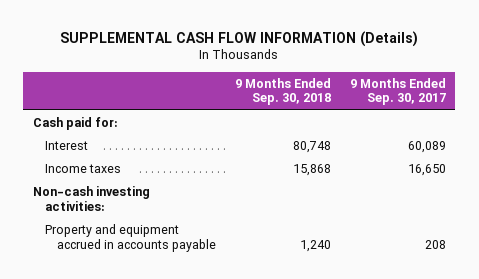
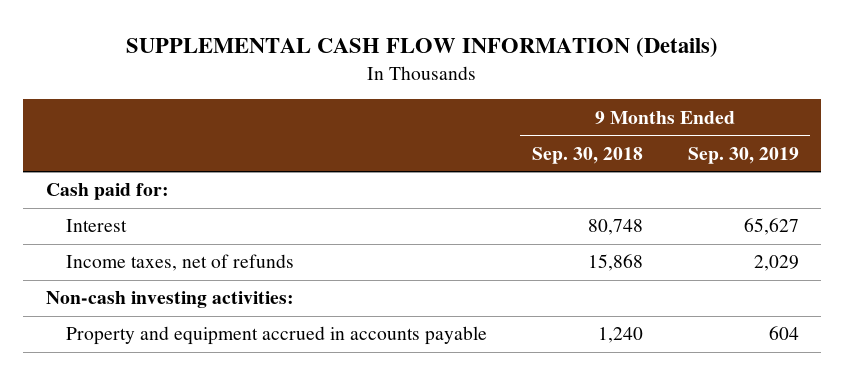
[349,77,446,106] 9 Months Ended Sep. 30, 2017 -> none
none -> [687,146,799,164] Sep. 30, 2019
[45,163,122,173] Income taxes -> [65,254,294,272] Income taxes, net of refunds

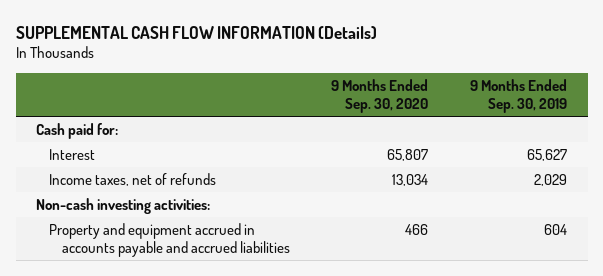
[531,146,643,164] Sep. 30, 2018 -> none
none -> [331,79,429,114] 9 Months Ended Sep. 30, 2020
[65,326,487,346] Property and equipment accrued in accounts payable -> [48,222,290,257] Property and equipment accrued in accounts payable and accrued liabilities

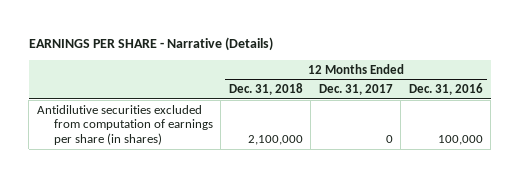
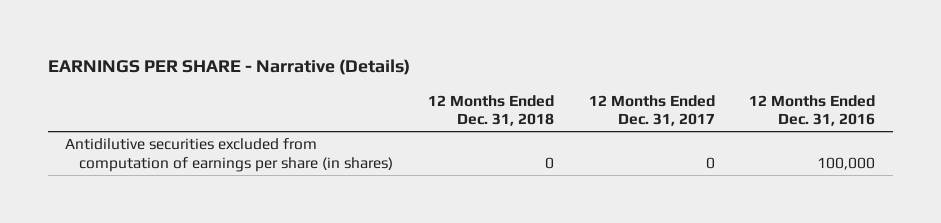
[247,134,303,145] 2,100,000 -> [545,156,555,169] 0

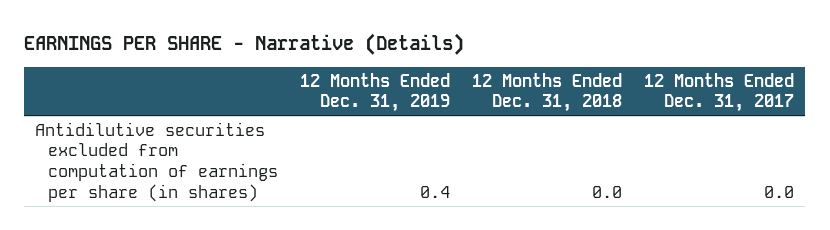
[749,94,876,127] 12 Months Ended Dec. 31, 2016 -> none
none -> [299,72,450,113] 12 Months Ended Dec. 31, 2019
[545,156,555,169] 0 -> [592,186,623,199] 0.0
[705,156,715,169] 0 -> [764,186,795,199] 0.0

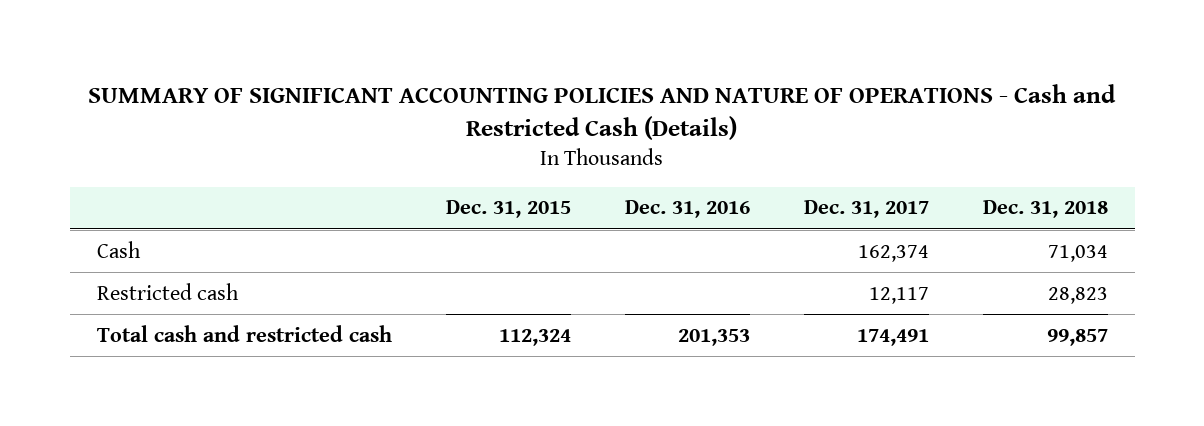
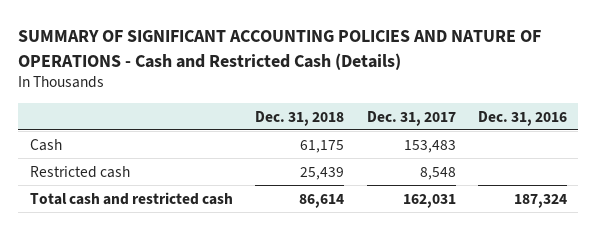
[445,200,571,219] Dec. 31, 2015 -> none
[857,244,929,262] 162,374 -> [403,139,456,153] 153,483
[1047,244,1108,262] 71,034 -> [300,139,345,153] 61,175
[868,286,929,304] 12,117 -> [419,166,456,180] 8,548
[1047,286,1108,304] 28,823 -> [300,166,345,180] 25,439
[677,328,750,346] 201,353 -> [514,193,568,208] 187,324
[856,328,929,346] 174,491 -> [402,193,456,208] 162,031
[1046,328,1108,346] 99,857 -> [299,193,345,208] 86,614

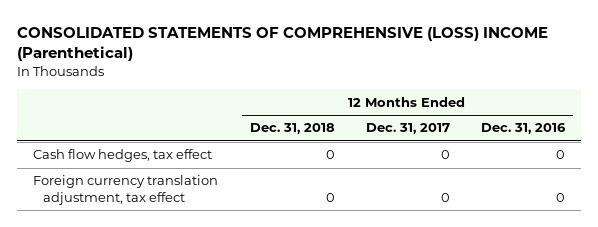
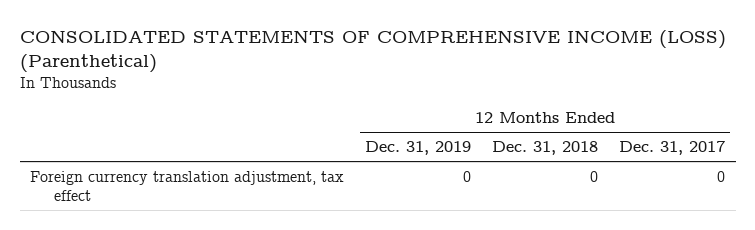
[17,26,549,62] CONSOLIDATED STATEMENTS OF COMPREHENSIVE (LOSS) INCOME (Parenthetical) -> [19,30,726,74] CONSOLIDATED STATEMENTS OF COMPREHENSIVE INCOME (LOSS) (Parenthetical)
[481,123,567,135] Dec. 31, 2016 -> none
none -> [365,141,472,156] Dec. 31, 2019
[33,149,213,163] Cash flow hedges, tax effect -> none

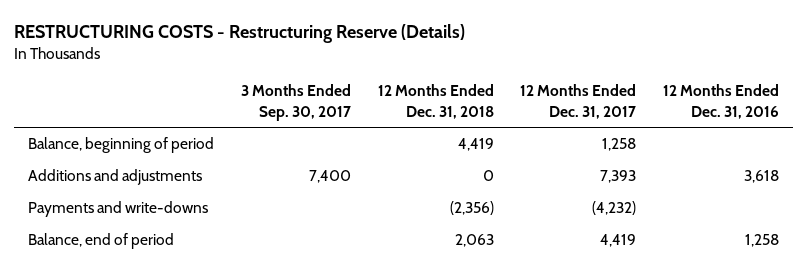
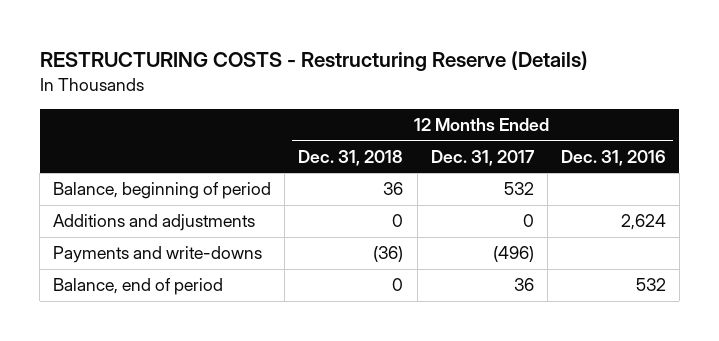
[240,84,351,121] 3 Months Ended Sep. 30, 2017 -> none
[457,138,494,152] 4,419 -> [383,182,404,196] 36
[602,138,637,152] 1,258 -> [503,182,534,196] 532
[600,170,637,184] 7,393 -> [522,214,534,228] 0
[744,170,780,184] 3,618 -> [620,214,666,231] 2,624
[449,201,494,216] (2,356) -> [373,246,404,263] (36)
[592,201,637,216] (4,232) -> [492,246,534,263] (496)
[454,234,494,248] 2,063 -> [392,278,404,292] 0
[600,234,637,248] 4,419 -> [513,278,534,292] 36
[745,234,780,248] 1,258 -> [635,278,666,292] 532

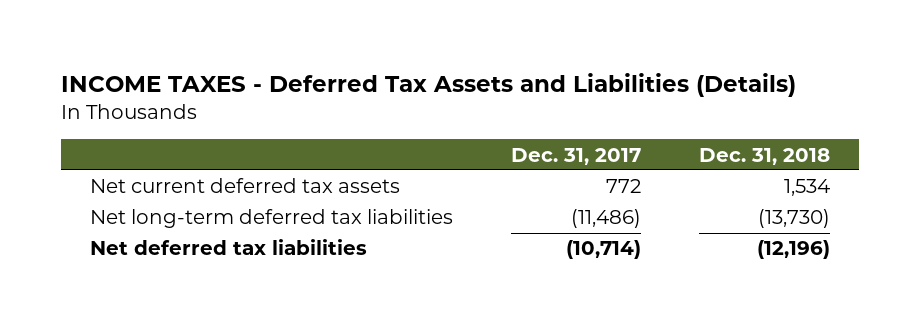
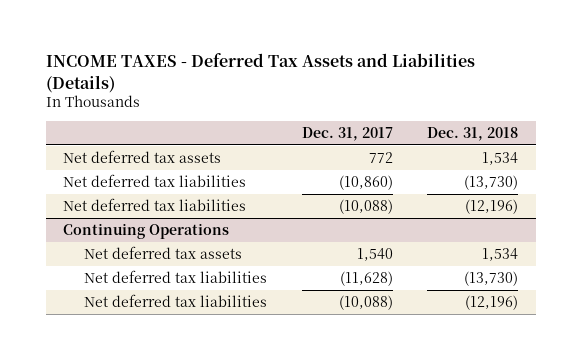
[89,178,400,194] Net current deferred tax assets -> [63,149,222,163] Net deferred tax assets
[89,209,453,229] Net long-term deferred tax liabilities -> [63,173,247,187] Net deferred tax liabilities
[570,209,641,229] (11,486) -> [338,174,393,190] (10,860)
[565,240,641,260] (10,714) -> [338,198,393,214] (10,088)
none -> [63,222,230,239] Continuing Operations
none -> [84,245,243,259] Net deferred tax assets
none -> [84,269,268,283] Net deferred tax liabilities
none -> [84,293,268,307] Net deferred tax liabilities

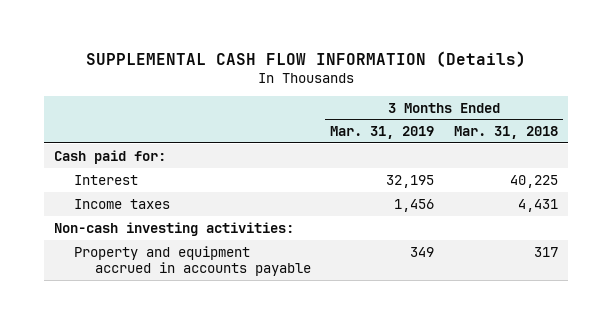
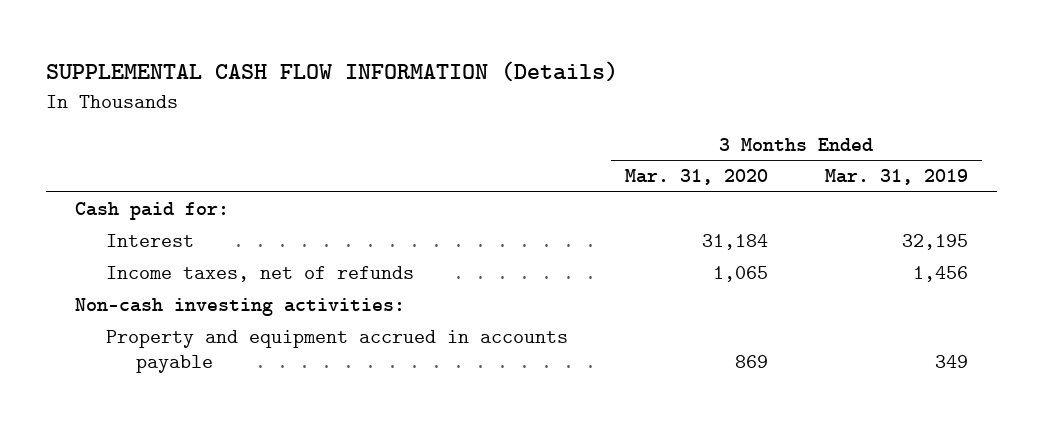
[454,126,559,140] Mar. 31, 2018 -> none
none -> [624,169,768,186] Mar. 31, 2020
[74,198,171,209] Income taxes -> [105,266,414,283] Income taxes, net of refunds

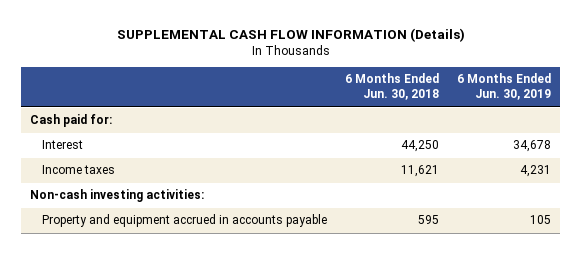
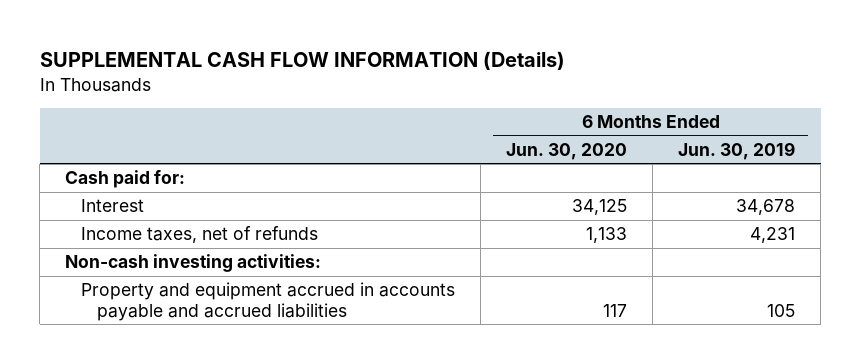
[345,73,440,101] 6 Months Ended Jun. 30, 2018 -> none
none -> [505,142,627,160] Jun. 30, 2020
[42,165,116,175] Income taxes -> [80,226,318,244] Income taxes, net of refunds
[42,214,328,228] Property and equipment accrued in accounts payable -> [80,282,455,321] Property and equipment accrued in accounts payable and accrued liabilities

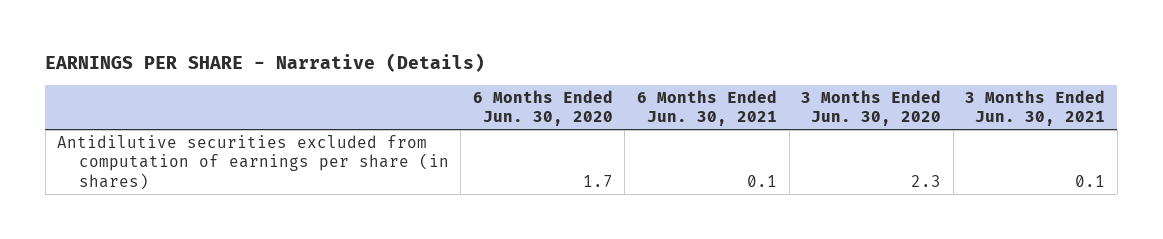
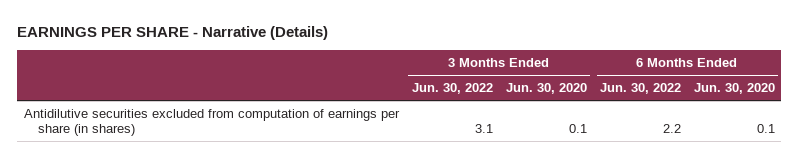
[636,89,777,126] 6 Months Ended Jun. 30, 2021 -> none
[965,89,1106,126] 3 Months Ended Jun. 30, 2021 -> none
none -> [411,83,493,95] Jun. 30, 2022
none -> [599,83,681,95] Jun. 30, 2022
[582,174,613,187] 1.7 -> [756,123,775,133] 0.1
[911,174,942,187] 2.3 -> [568,123,587,133] 0.1

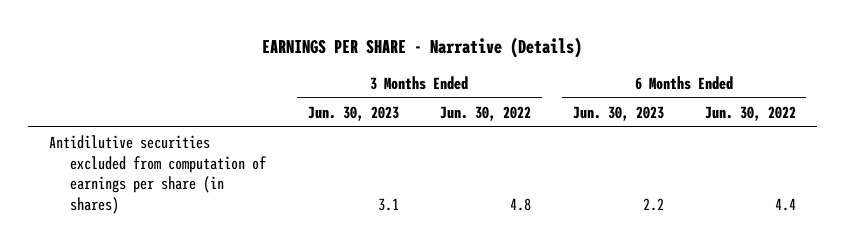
[505,83,587,95] Jun. 30, 2020 -> none
[693,83,775,95] Jun. 30, 2020 -> none
none -> [307,105,399,121] Jun. 30, 2023
none -> [572,105,664,121] Jun. 30, 2023
[474,123,493,133] 3.1 -> [510,197,532,211] 4.8
[662,123,681,133] 2.2 -> [775,197,797,211] 4.4

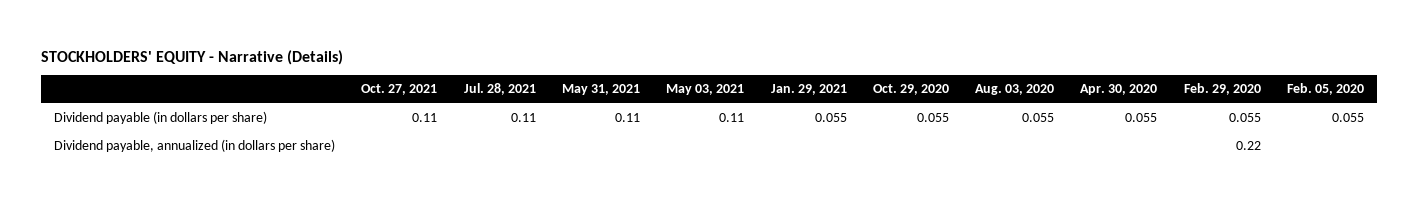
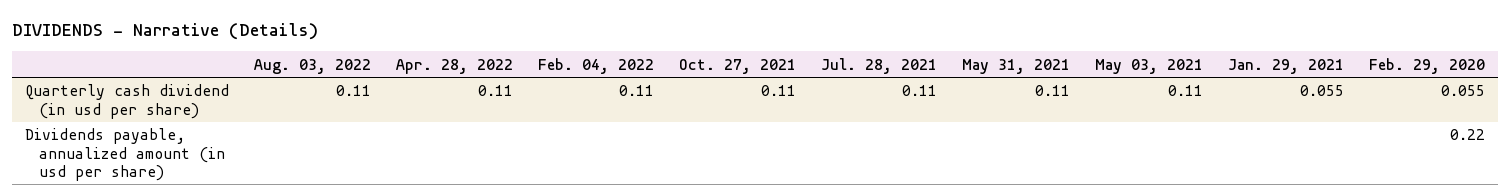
[40,49,343,65] STOCKHOLDERS' EQUITY - Narrative (Details) -> [12,23,319,41] DIVIDENDS - Narrative (Details)
[872,84,949,96] Oct. 29, 2020 -> none
[975,84,1055,96] Aug. 03, 2020 -> none
[1080,84,1158,96] Apr. 30, 2020 -> none
[1287,83,1365,96] Feb. 05, 2020 -> none
none -> [253,58,371,74] Aug. 03, 2022
none -> [395,58,513,74] Apr. 28, 2022
none -> [537,57,654,74] Feb. 04, 2022
[54,111,268,125] Dividend payable (in dollars per share) -> [24,84,229,119] Quarterly cash dividend (in usd per share)
[54,139,336,153] Dividend payable, annualized (in dollars per share) -> [24,128,225,181] Dividends payable, annualized amount (in usd per share)

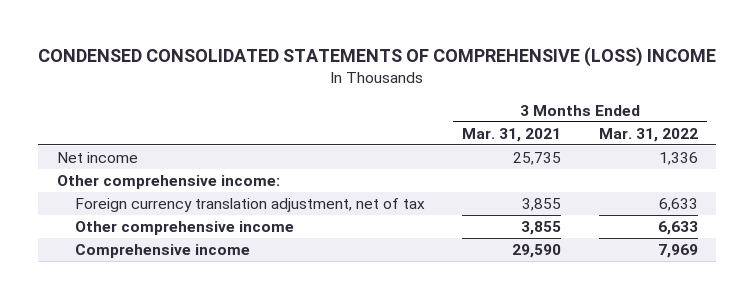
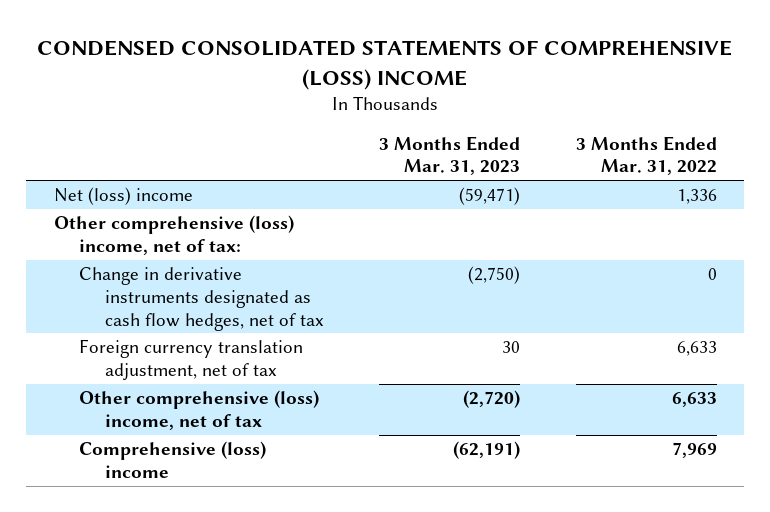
[462,128,562,143] Mar. 31, 2021 -> none
none -> [379,135,521,176] 3 Months Ended Mar. 31, 2023
[56,175,280,190] Other comprehensive income: -> none
[56,152,138,164] Net income -> [53,187,193,206] Net (loss) income
none -> [53,215,294,255] Other comprehensive (loss) income, net of tax:
none -> [79,267,325,331] Change in derivative instruments designated as cash flow hedges, net of tax
[75,221,295,236] Other comprehensive income -> [79,390,320,430] Other comprehensive (loss) income, net of tax
[75,244,251,259] Comprehensive income -> [79,441,267,478] Comprehensive (loss) income

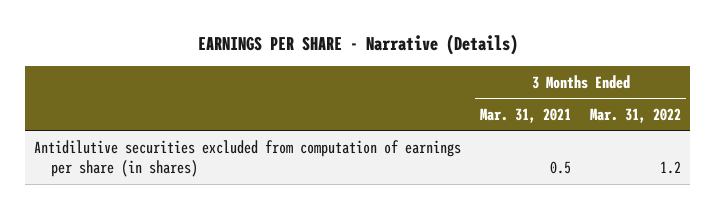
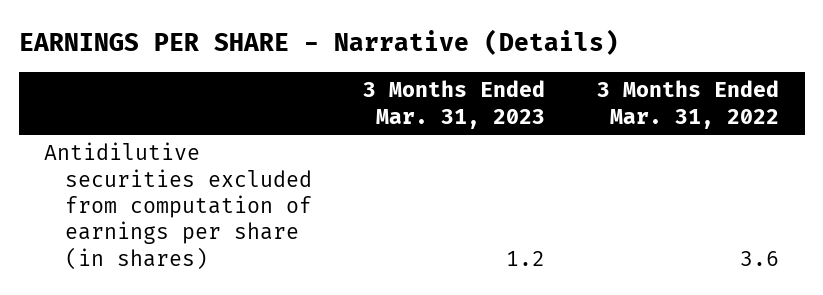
[480,107,572,123] Mar. 31, 2021 -> none
none -> [363,80,546,129] 3 Months Ended Mar. 31, 2023
[659,161,681,175] 1.2 -> [739,250,779,266] 3.6

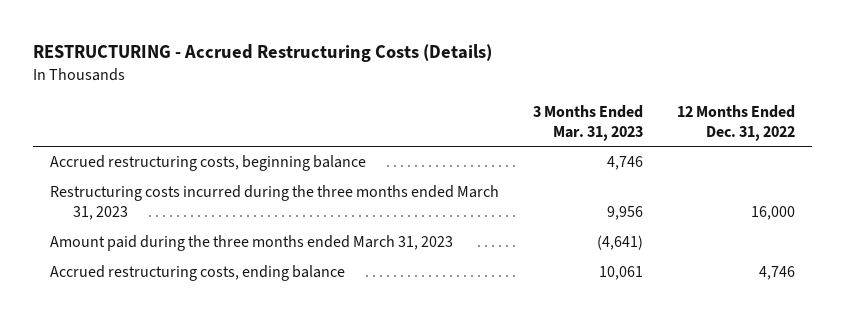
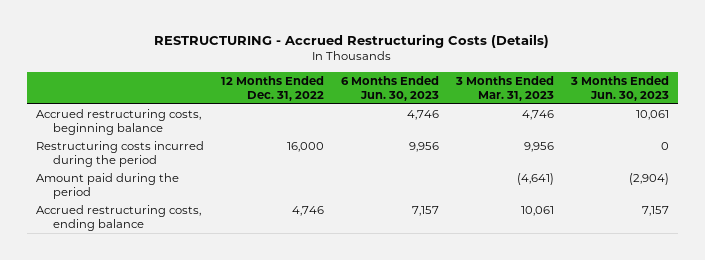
none -> [340,75,439,101] 6 Months Ended Jun. 30, 2023
none -> [570,75,670,101] 3 Months Ended Jun. 30, 2023
[50,185,500,221] Restructuring costs incurred during the three months ended March 31, 2023 -> [35,140,204,167] Restructuring costs incurred during the period
[50,235,454,252] Amount paid during the three months ended March 31, 2023 -> [35,172,179,199] Amount paid during the period

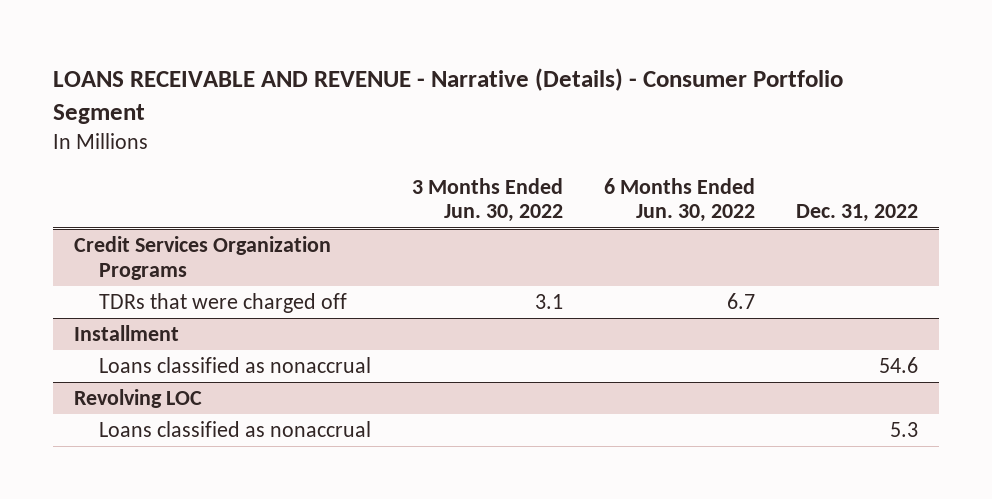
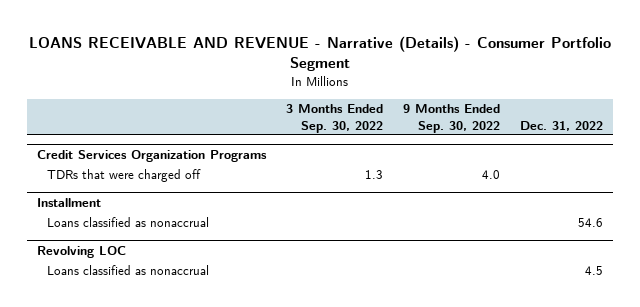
[412,177,564,223] 3 Months Ended Jun. 30, 2022 -> none
[604,177,756,223] 6 Months Ended Jun. 30, 2022 -> none
none -> [285,104,383,133] 3 Months Ended Sep. 30, 2022
none -> [402,104,500,133] 9 Months Ended Sep. 30, 2022
[890,422,919,438] 5.3 -> [584,265,603,275] 4.5

